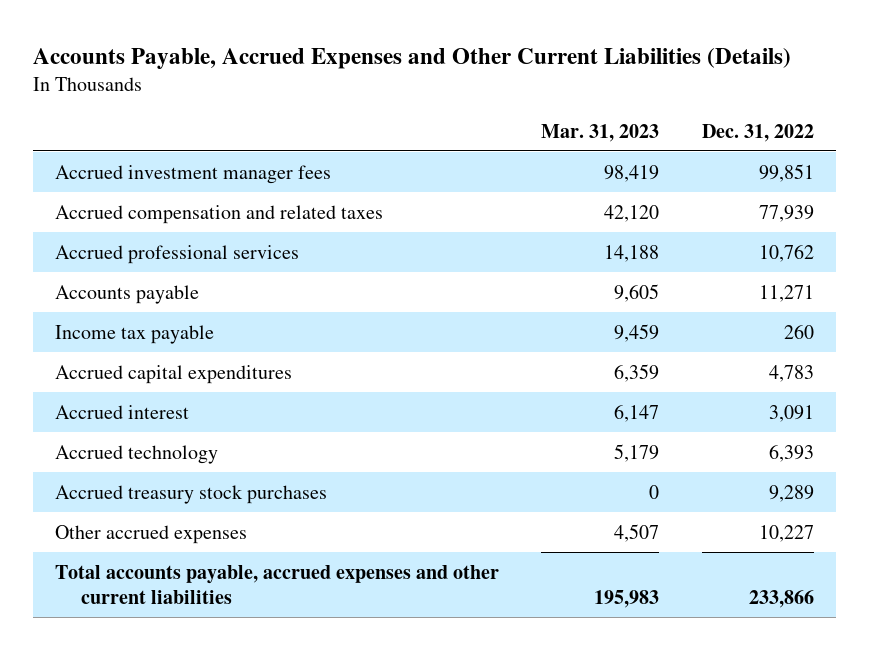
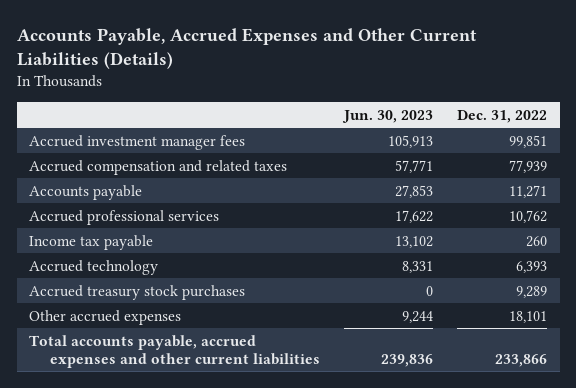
[541,123,660,142] Mar. 31, 2023 -> none
none -> [342,109,434,123] Jun. 30, 2023
[54,244,299,264] Accrued professional services -> [28,209,219,225] Accrued professional services
[54,364,292,384] Accrued capital expenditures -> none
[54,404,189,419] Accrued interest -> none
[759,524,815,542] 10,227 -> [509,310,548,323] 18,101

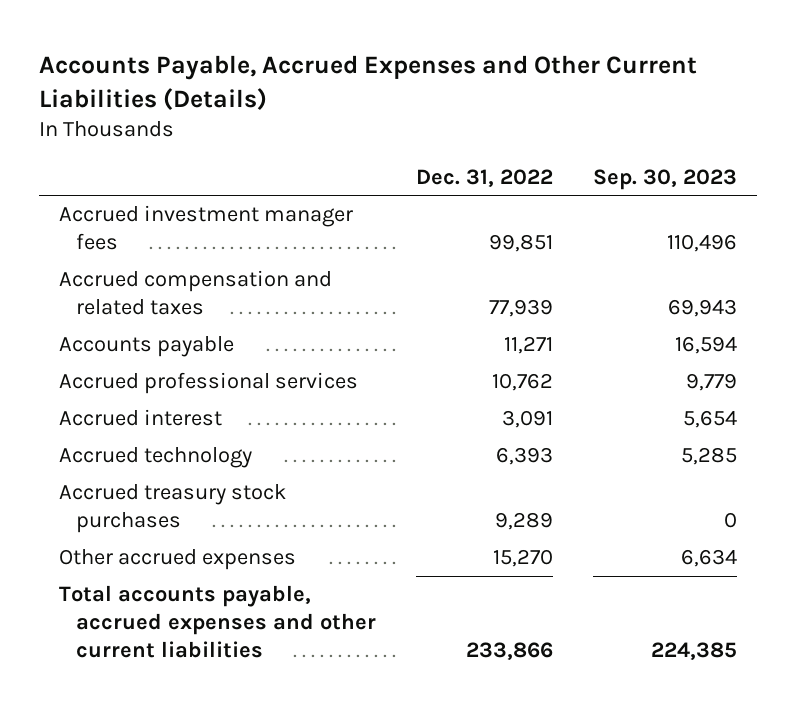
[342,109,434,123] Jun. 30, 2023 -> none
none -> [592,168,737,190] Sep. 30, 2023
[28,234,153,250] Income tax payable -> none
none -> [58,409,222,427] Accrued interest
[509,310,548,323] 18,101 -> [492,549,553,568] 15,270

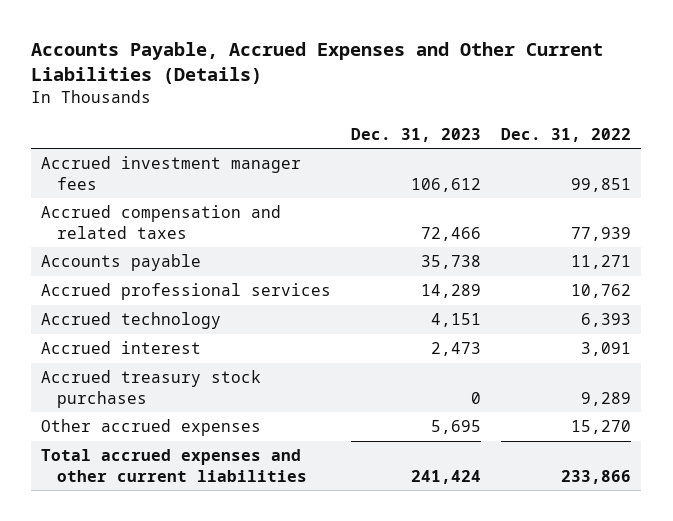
[592,168,737,190] Sep. 30, 2023 -> none
none -> [351,127,482,142] Dec. 31, 2023
[58,409,222,427] Accrued interest -> [41,341,202,355] Accrued interest
[58,585,376,658] Total accounts payable, accrued expenses and other current liabilities -> [41,449,308,482] Total accrued expenses and other current liabilities

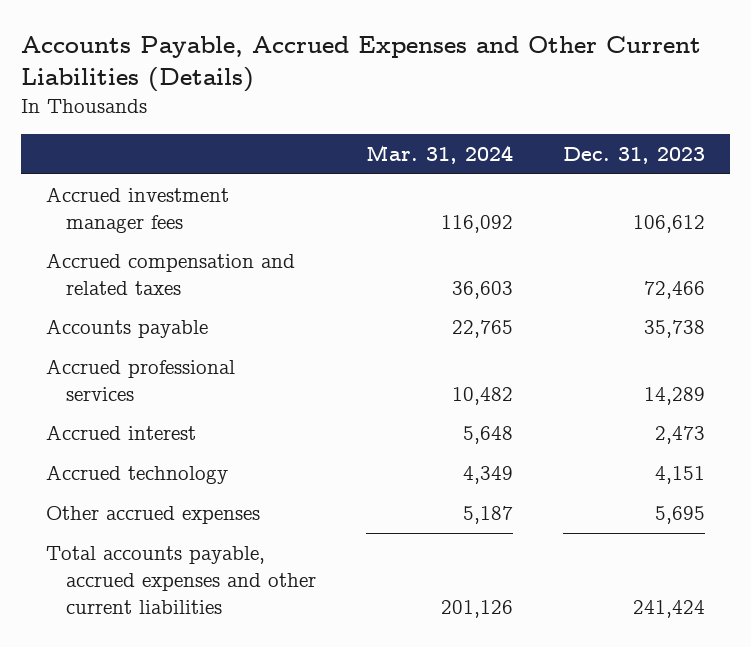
[501,127,632,142] Dec. 31, 2022 -> none
none -> [365,144,513,164] Mar. 31, 2024
[41,370,262,408] Accrued treasury stock purchases -> none
[41,312,222,330] Accrued technology -> [45,464,228,484] Accrued technology
[41,449,308,482] Total accrued expenses and other current liabilities -> [45,545,316,614] Total accounts payable, accrued expenses and other current liabilities

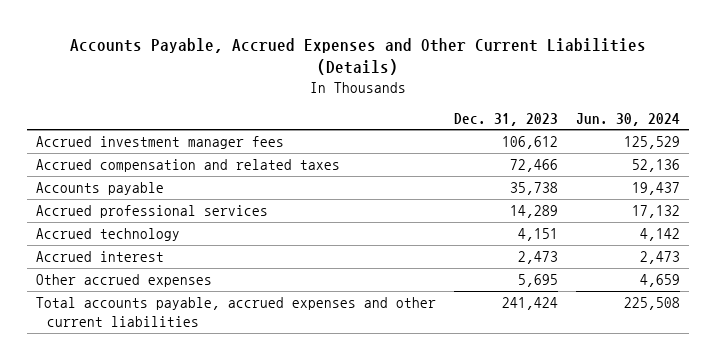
[365,144,513,164] Mar. 31, 2024 -> none
none -> [576,112,681,126] Jun. 30, 2024
[45,424,196,440] Accrued interest -> [36,251,165,263] Accrued interest

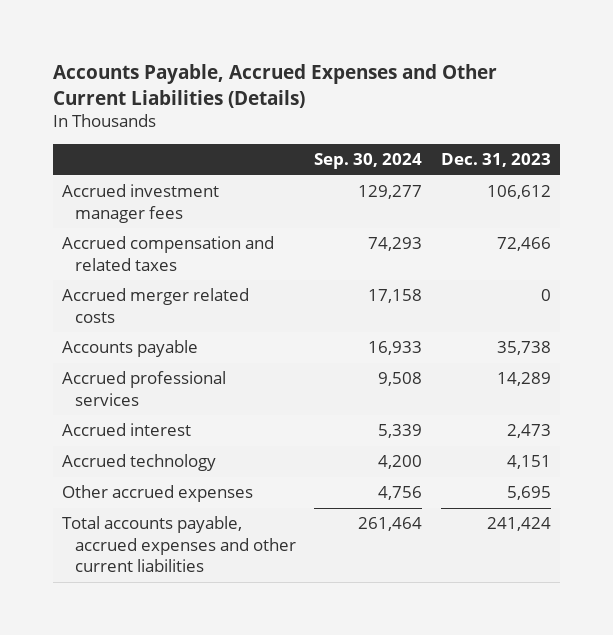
[576,112,681,126] Jun. 30, 2024 -> none
none -> [314,153,423,170] Sep. 30, 2024
none -> [62,288,250,323] Accrued merger related costs
[36,228,181,242] Accrued technology -> [62,454,217,472] Accrued technology

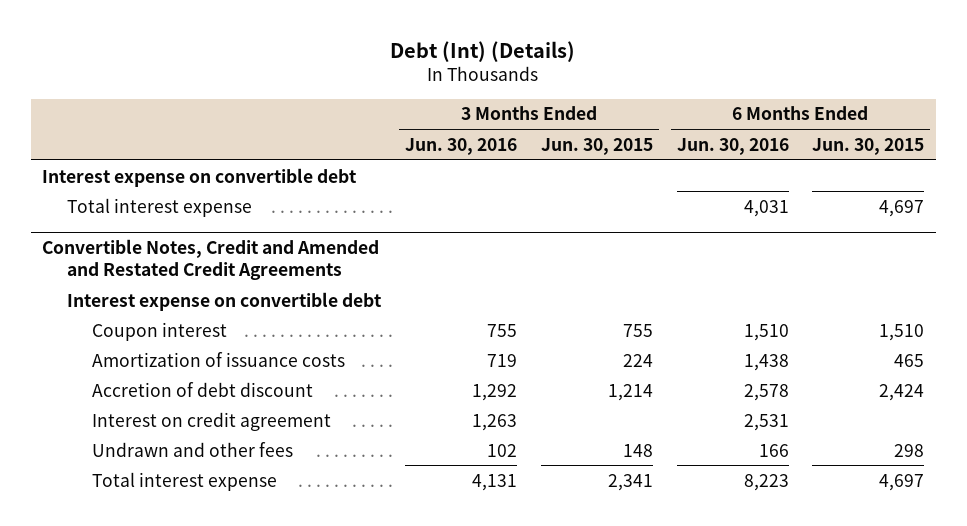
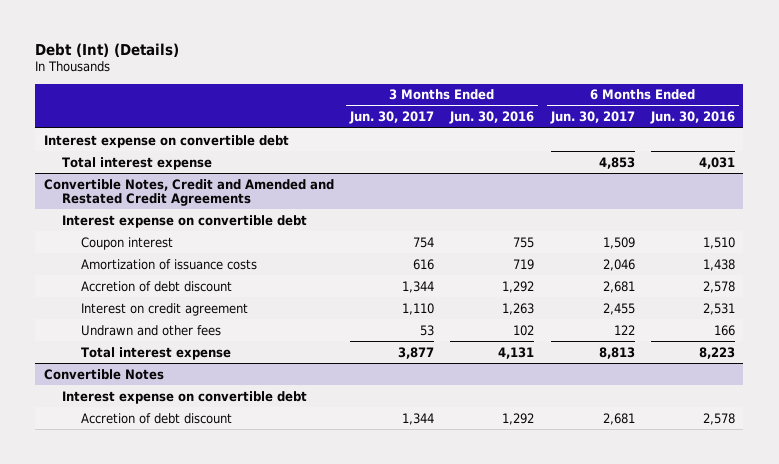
[540,137,653,155] Jun. 30, 2015 -> none
[812,137,925,155] Jun. 30, 2015 -> none
none -> [348,111,434,125] Jun. 30, 2017
none -> [549,111,635,125] Jun. 30, 2017
none -> [43,368,164,380] Convertible Notes
none -> [62,390,308,404] Interest expense on convertible debt
none -> [80,412,232,424] Accretion of debt discount

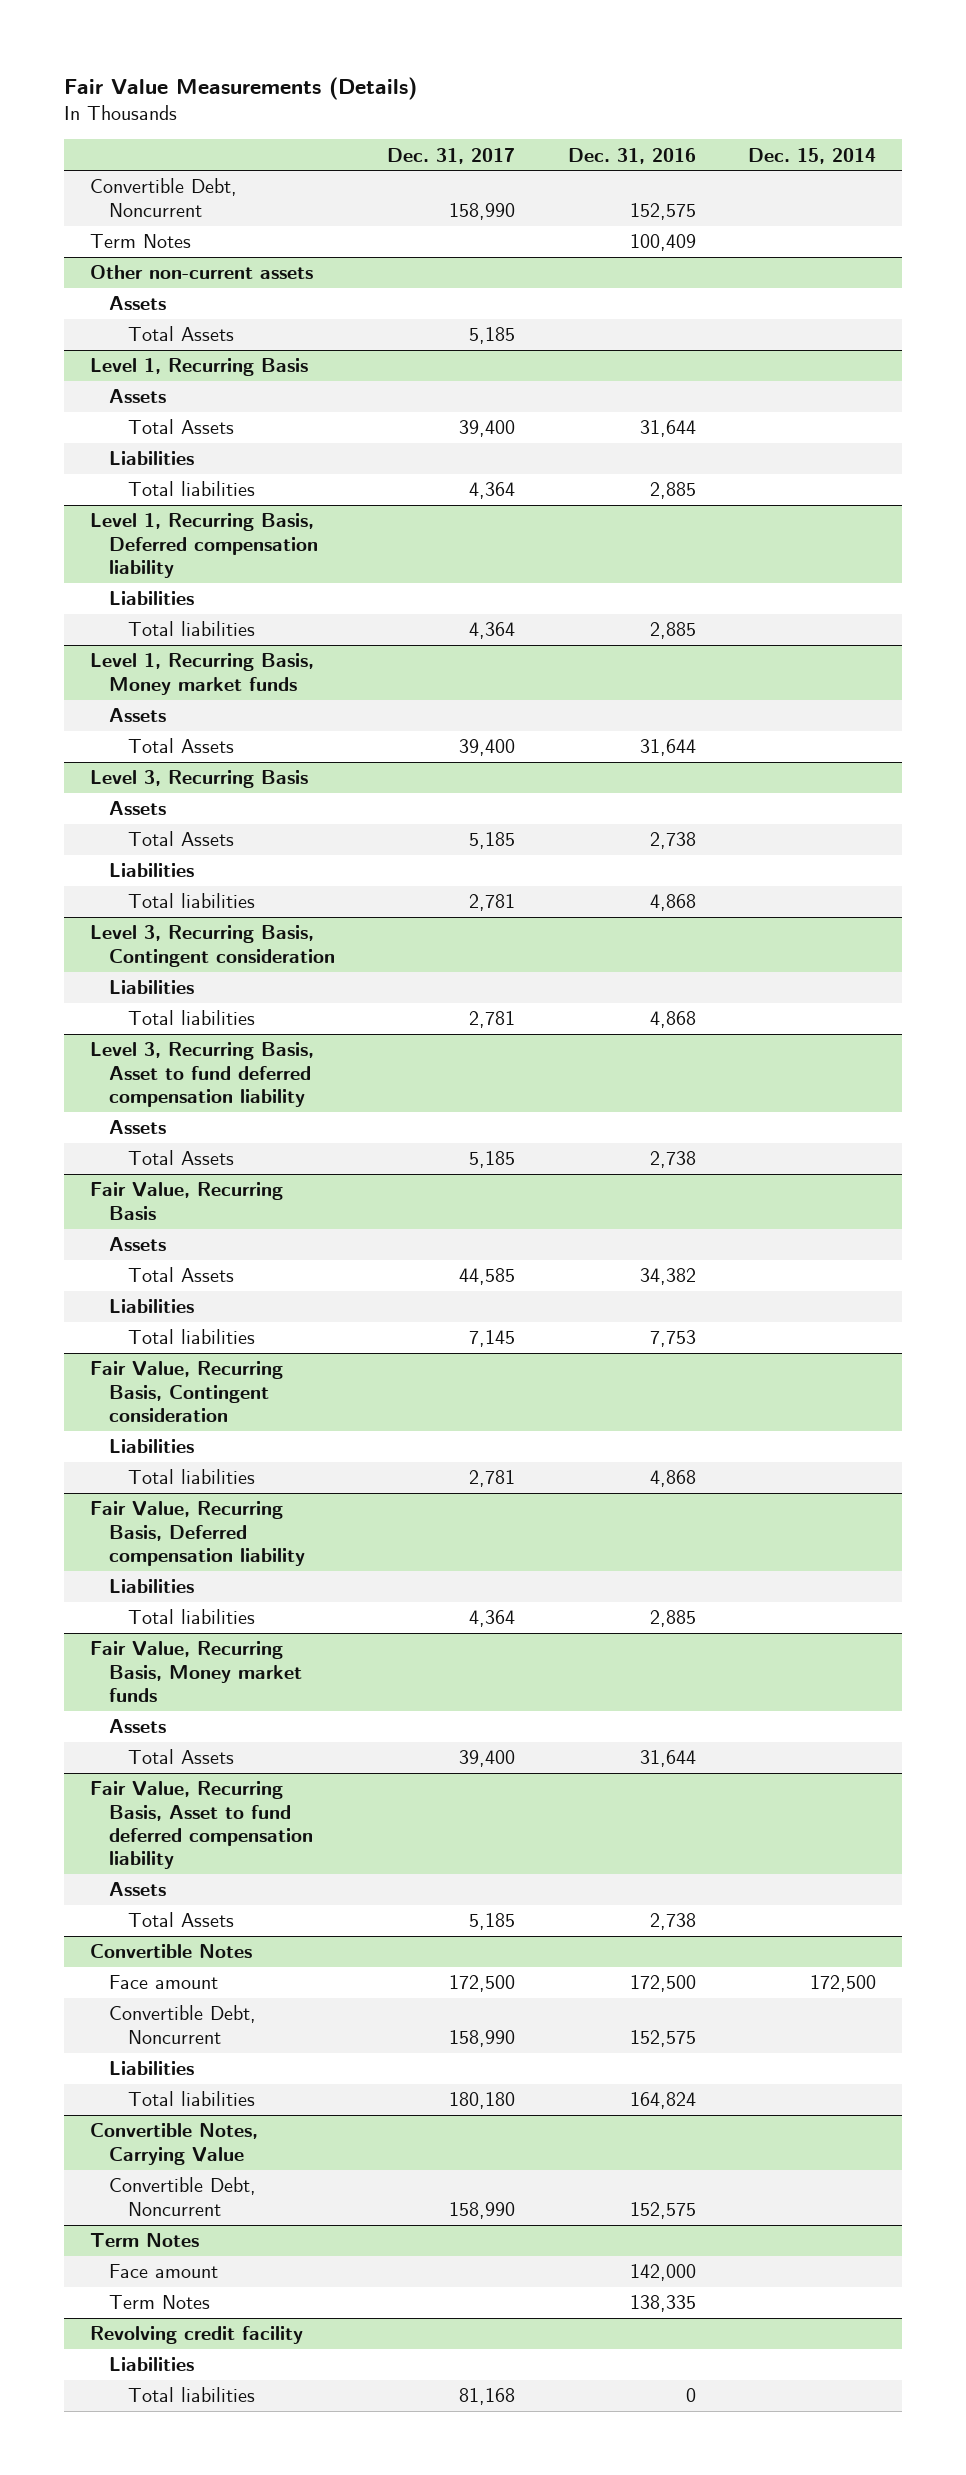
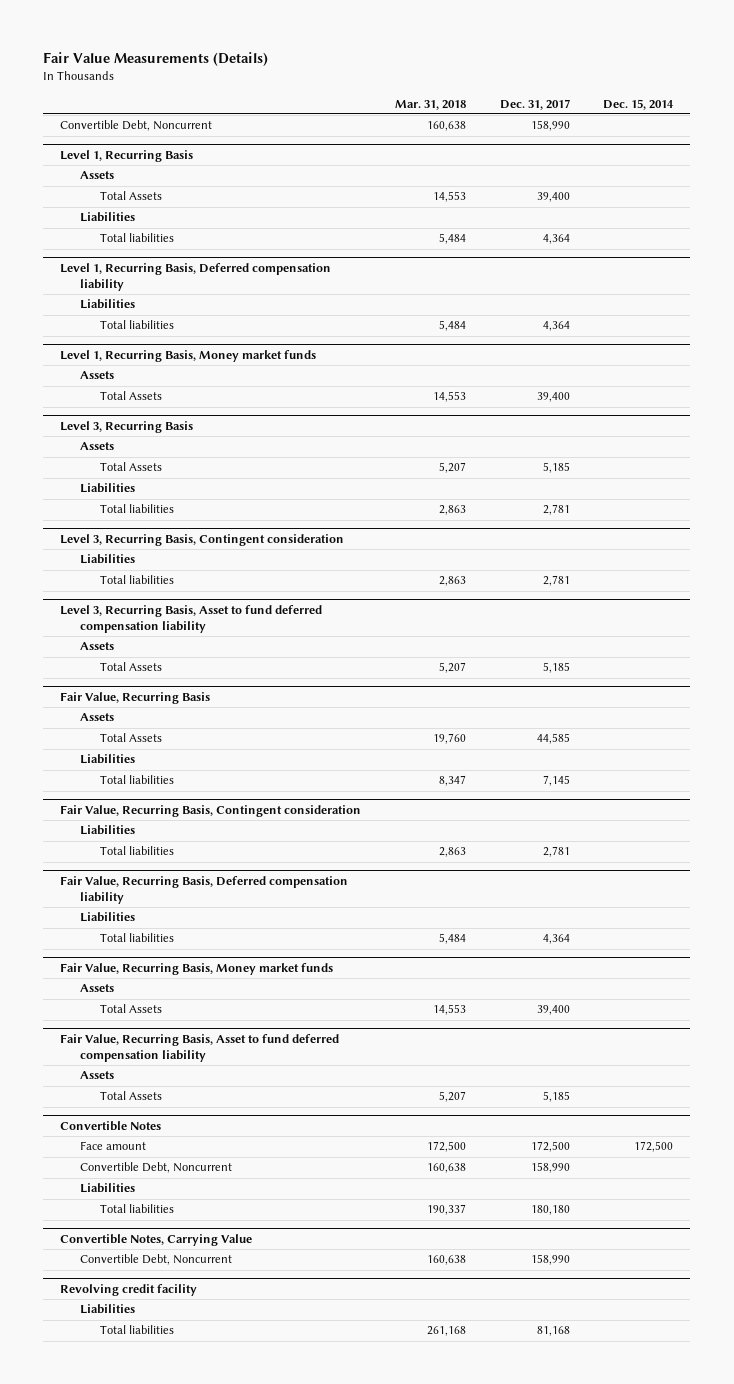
[567,147,696,164] Dec. 31, 2016 -> none
none -> [394,99,466,110] Mar. 31, 2018
[90,234,192,249] Term Notes -> none
[90,265,314,280] Other non-current assets -> none
[108,296,166,311] Assets -> none
[127,326,234,342] Total Assets -> none
[90,2233,200,2248] Term Notes -> none
[108,2264,218,2279] Face amount -> none
[108,2295,210,2310] Term Notes -> none

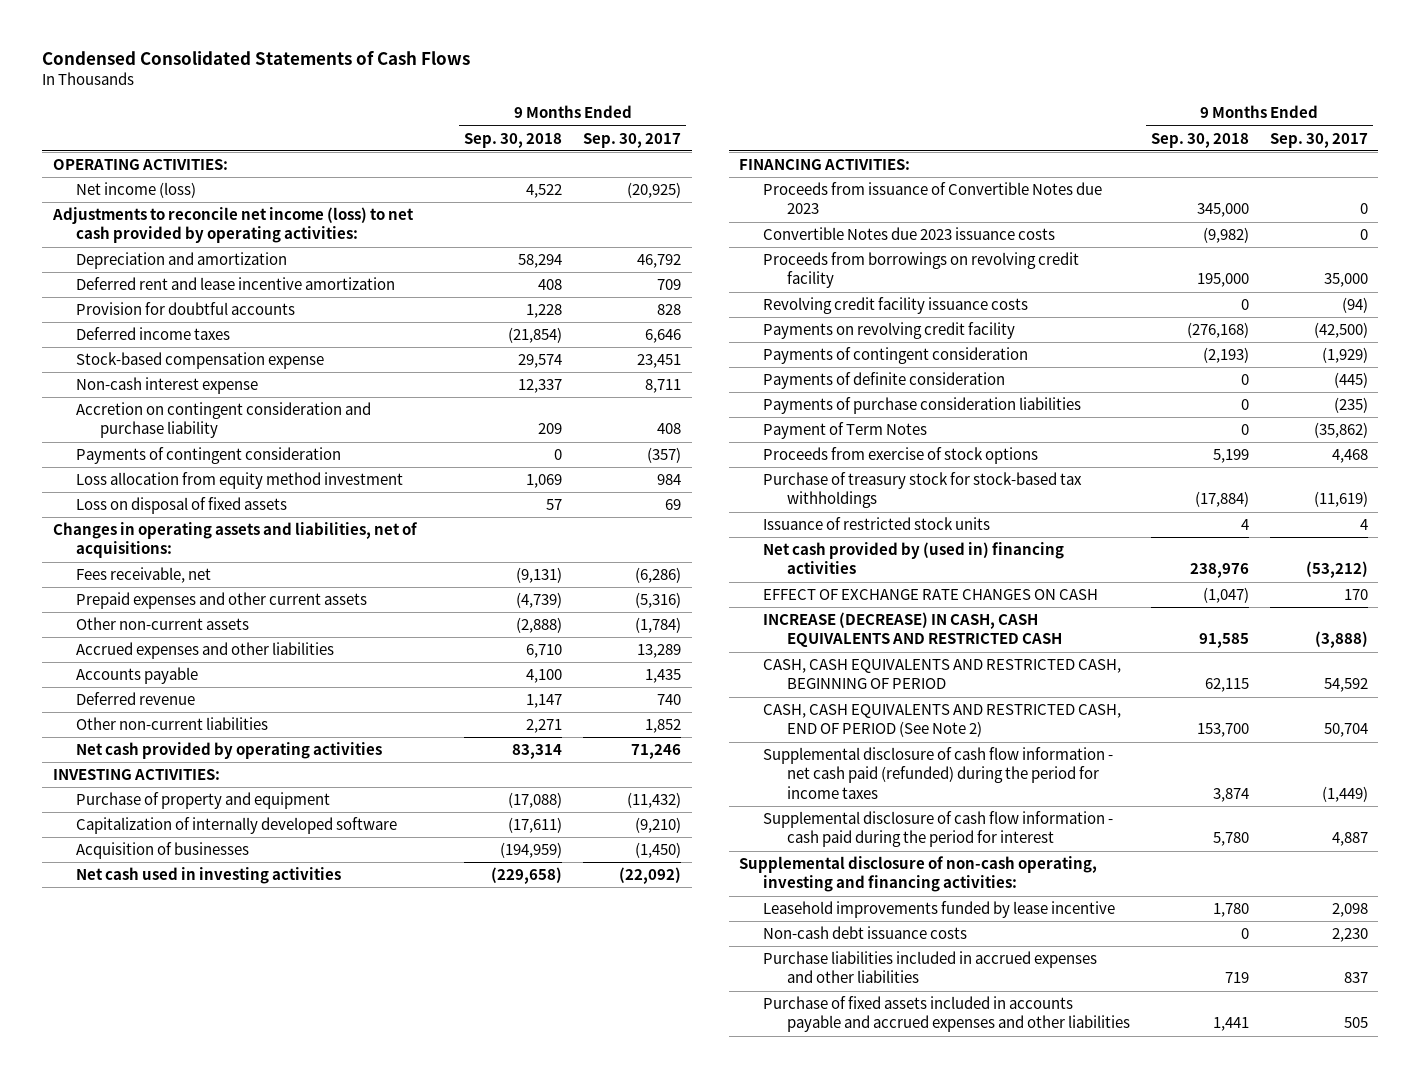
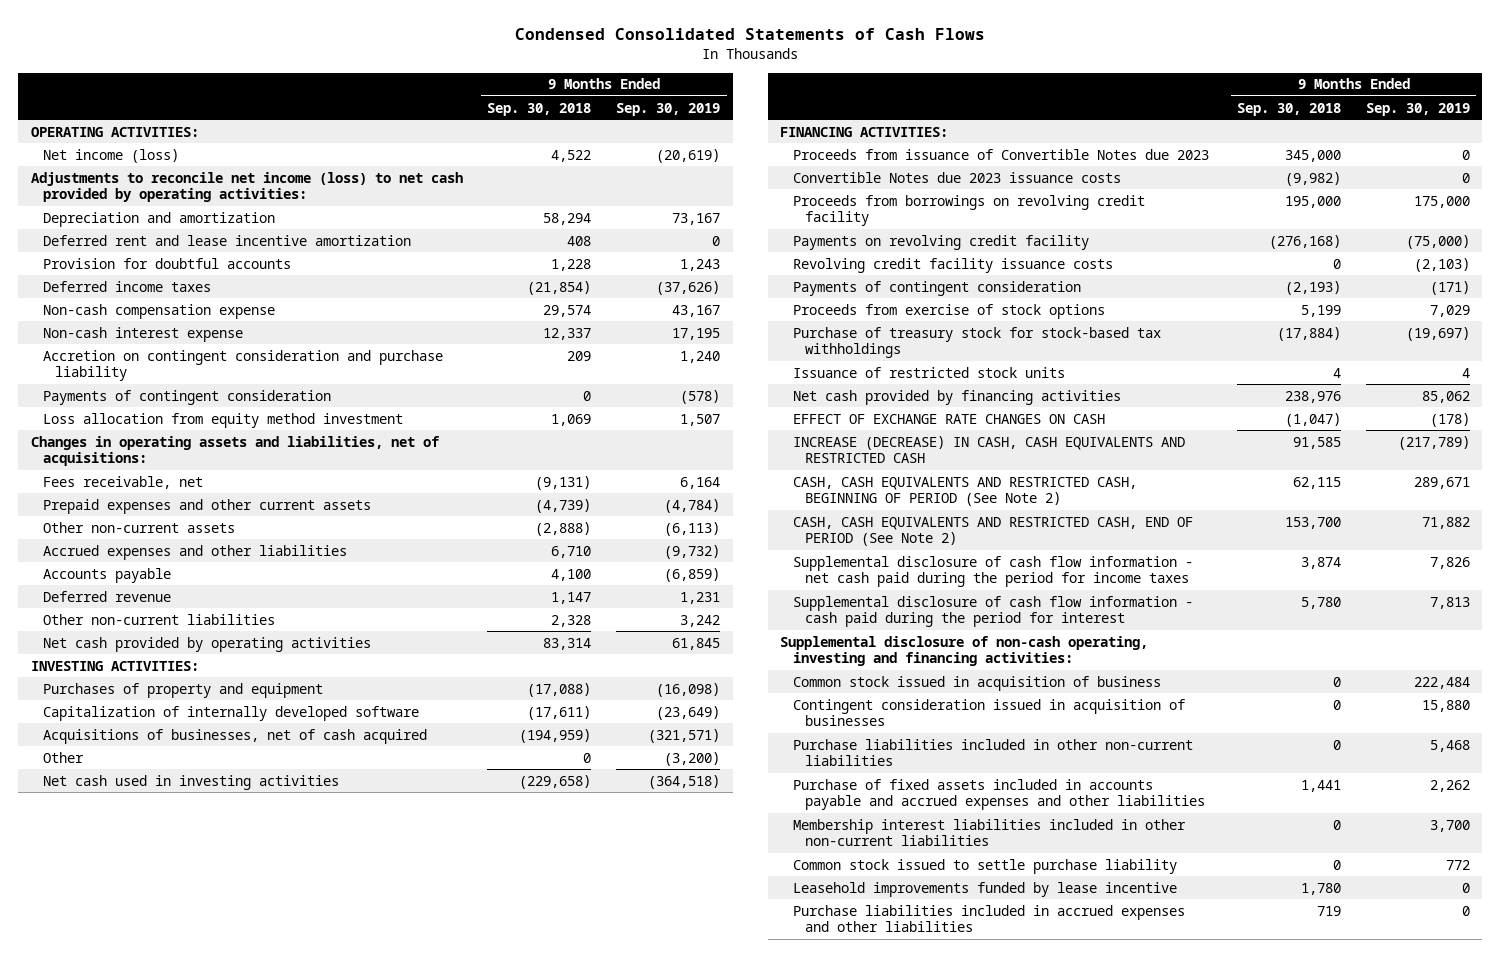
[583,132,682,148] Sep. 30, 2017 -> none
none -> [616,102,721,116] Sep. 30, 2019
[76,352,325,370] Stock-based compensation expense -> [42,303,275,319] Non-cash compensation expense
[76,497,288,515] Loss on disposal of fixed assets -> none
[526,719,563,734] 2,271 -> [551,614,592,627] 2,328
[76,792,331,810] Purchase of property and equipment -> [42,682,323,698] Purchases of property and equipment
[76,842,250,860] Acquisition of businesses -> [42,728,427,744] Acquisitions of businesses, net of cash acquired
none -> [42,751,84,763] Other
[763,297,1029,315] Revolving credit facility issuance costs -> [792,257,1113,273] Revolving credit facility issuance costs
[763,372,1006,390] Payments of definite consideration -> none
[763,397,1082,415] Payments of purchase consideration liabilities -> none
[763,422,928,440] Payment of Term Notes -> none
[763,542,1065,575] Net cash provided by (used in) financing activities -> [792,389,1121,405] Net cash provided by financing activities
[763,659,1122,690] CASH, CASH EQUIVALENTS AND RESTRICTED CASH, BEGINNING OF PERIOD -> [792,476,1137,507] CASH, CASH EQUIVALENTS AND RESTRICTED CASH, BEGINNING OF PERIOD (See Note 2)
[763,747,1114,799] Supplemental disclosure of cash flow information - net cash paid (refunded) during the period for income taxes -> [792,555,1193,588] Supplemental disclosure of cash flow information - net cash paid during the period for income taxes
none -> [792,675,1161,691] Common stock issued in acquisition of business
none -> [792,698,1185,727] Contingent consideration issued in acquisition of businesses
none -> [792,738,1193,767] Purchase liabilities included in other non-current liabilities
[763,996,1130,1033] Purchase of fixed assets included in accounts payable and accrued expenses and other liabilities -> [792,778,1206,811] Purchase of fixed assets included in accounts payable and accrued expenses and other liabilities
none -> [792,818,1186,847] Membership interest liabilities included in other non-current liabilities
none -> [792,858,1177,874] Common stock issued to settle purchase liability
[763,926,968,940] Non-cash debt issuance costs -> none

